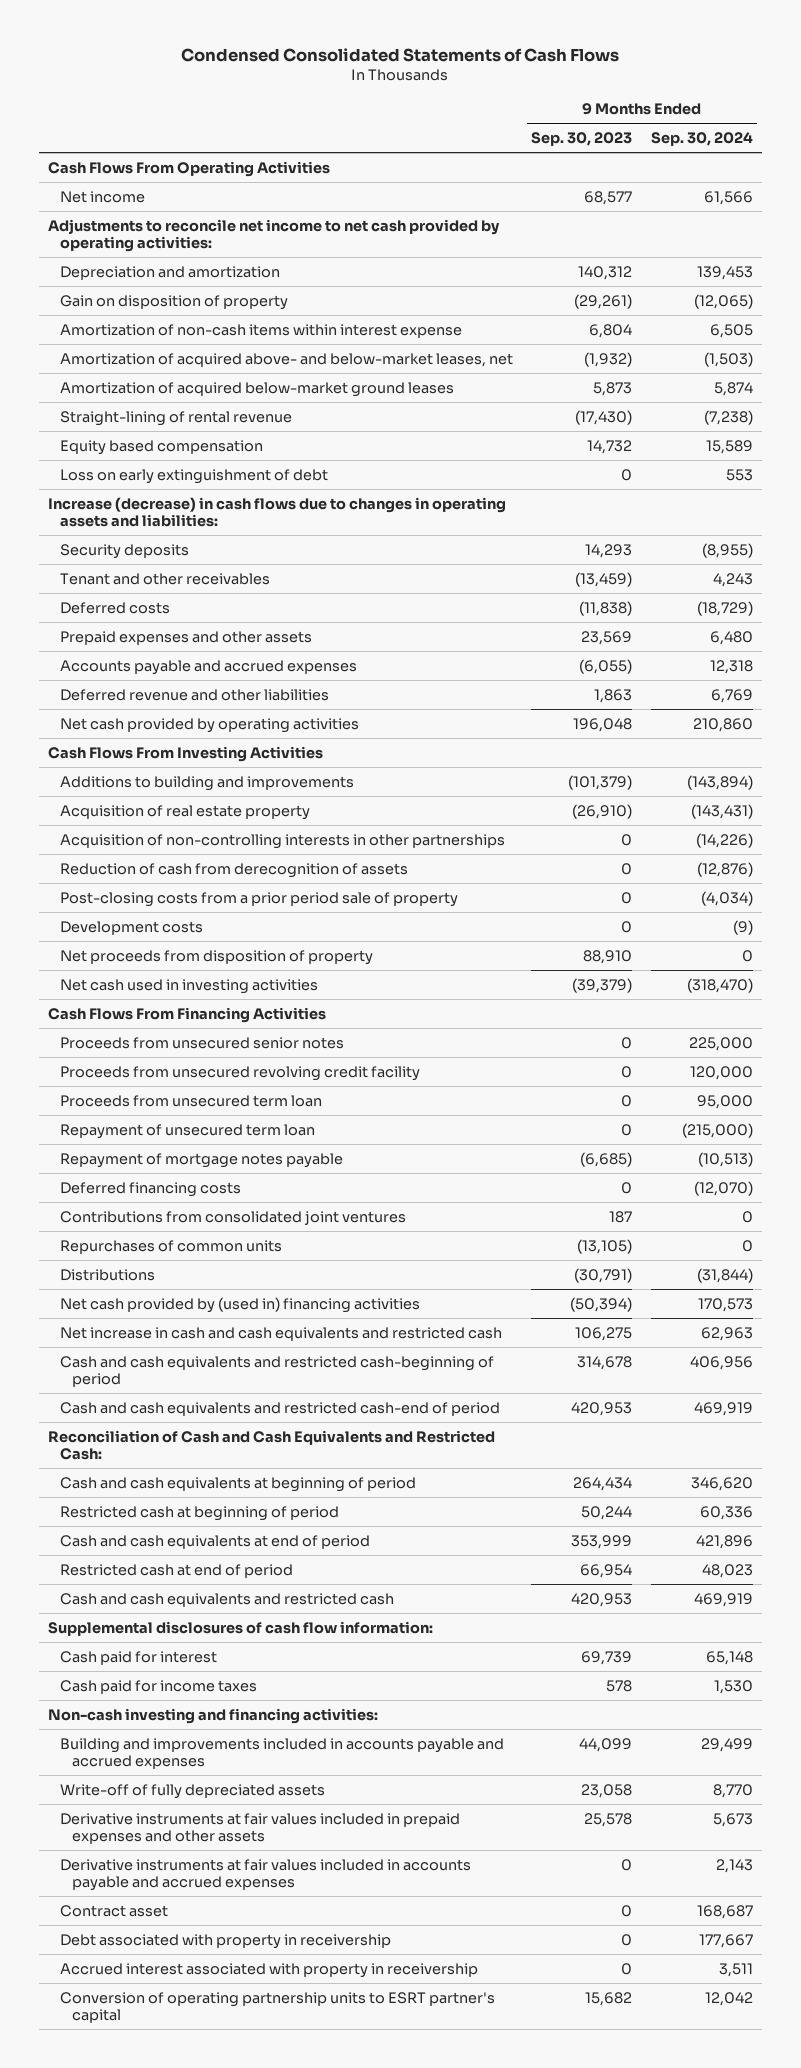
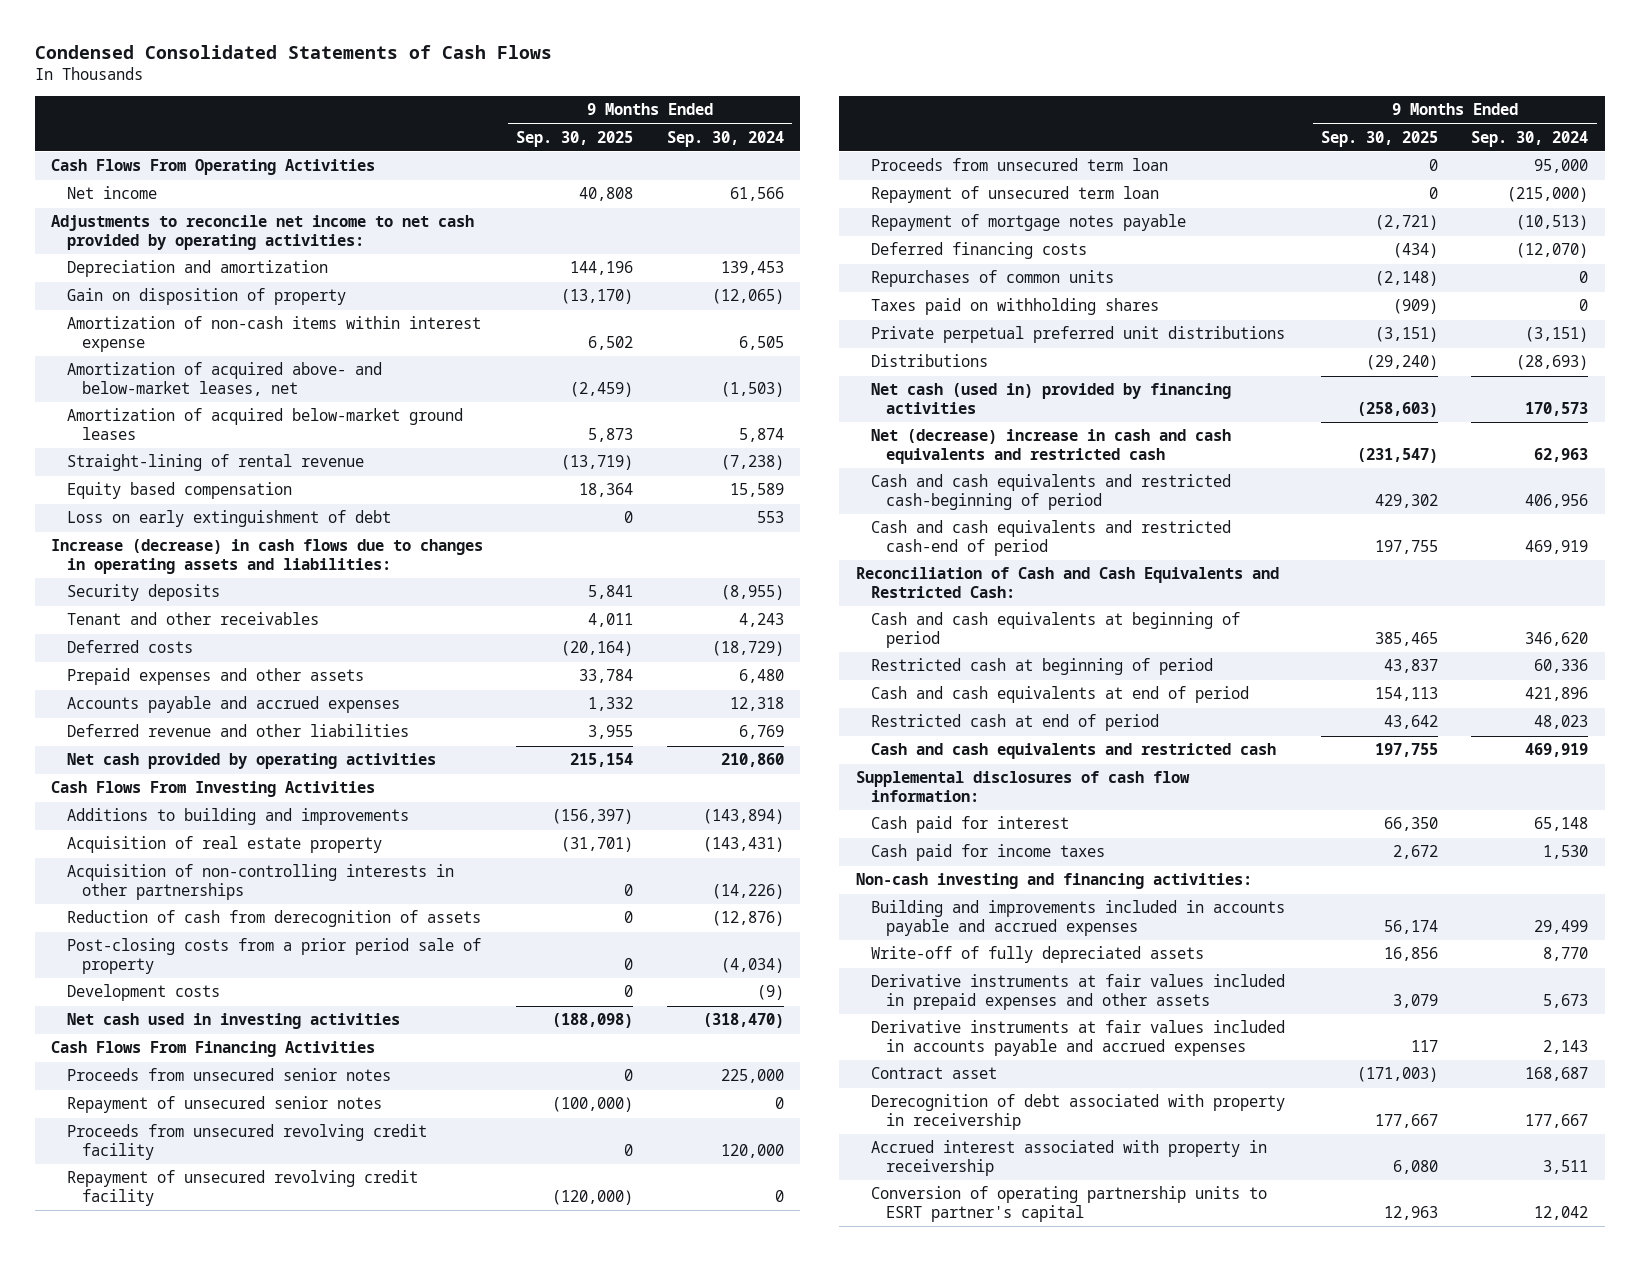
[531,132,633,147] Sep. 30, 2023 -> none
none -> [516,130,634,147] Sep. 30, 2025
[59,949,373,965] Net proceeds from disposition of property -> none
none -> [66,1096,382,1114] Repayment of unsecured senior notes
none -> [66,1170,418,1206] Repayment of unsecured revolving credit facility
[59,1210,406,1225] Contributions from consolidated joint ventures -> none
none -> [871,298,1160,316] Taxes paid on withholding shares
none -> [871,326,1286,344] Private perpetual preferred unit distributions
[696,1267,753,1283] (31,844) -> [1516,355,1589,371] (28,693)
[59,1296,420,1313] Net cash provided by (used in) financing activities -> [871,383,1232,414] Net cash (used in) provided by financing activities
[59,1326,502,1341] Net increase in cash and cash equivalents and restricted cash -> [871,429,1232,464] Net (decrease) increase in cash and cash equivalents and restricted cash
[59,1933,391,1949] Debt associated with property in receivership -> [871,1094,1286,1130] Derecognition of debt associated with property in receivership

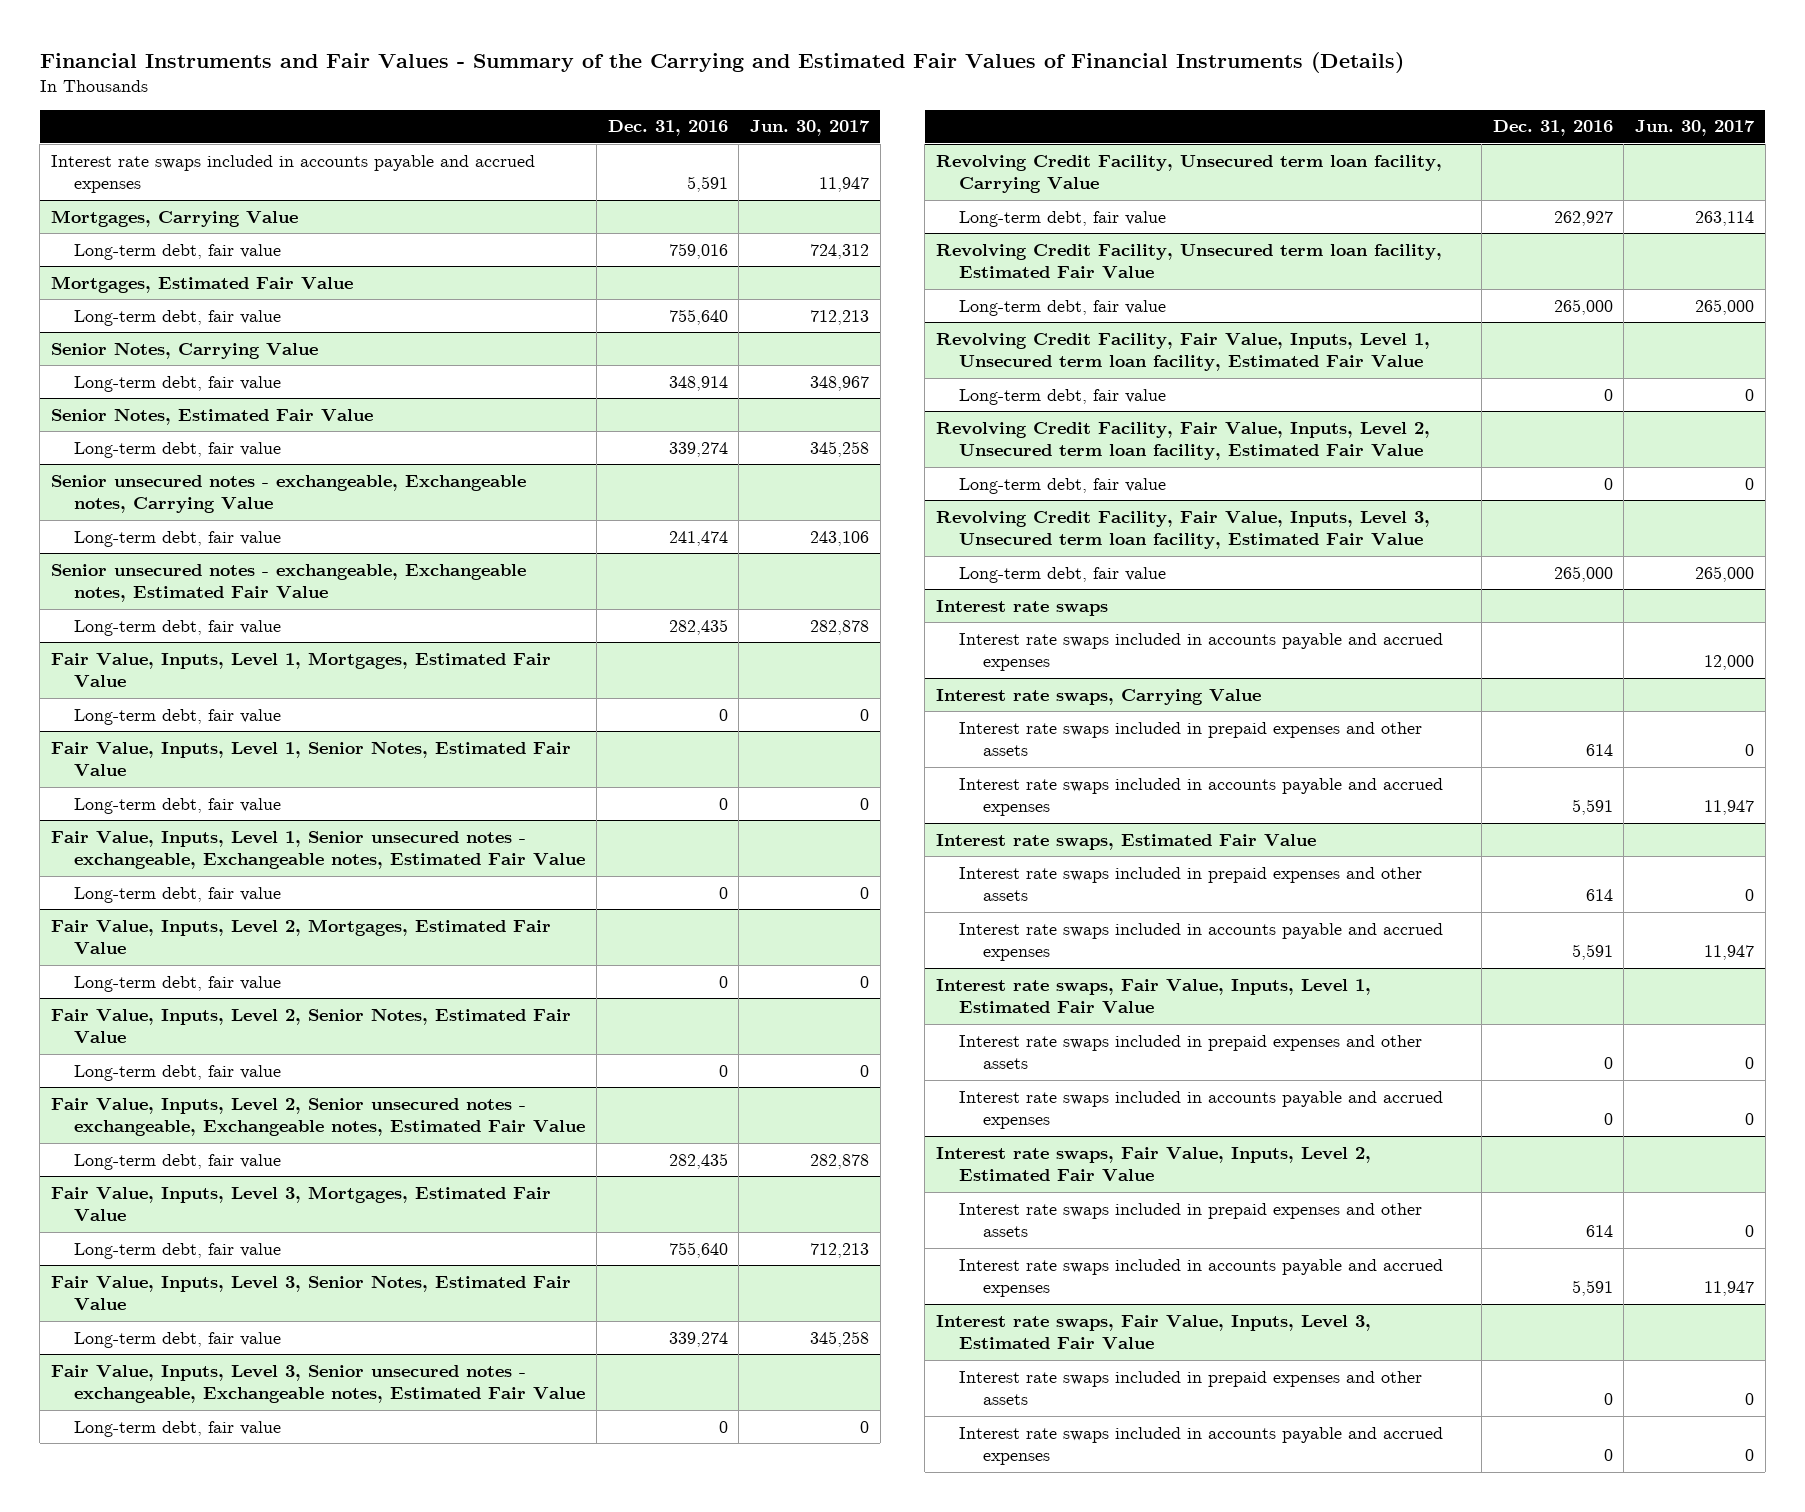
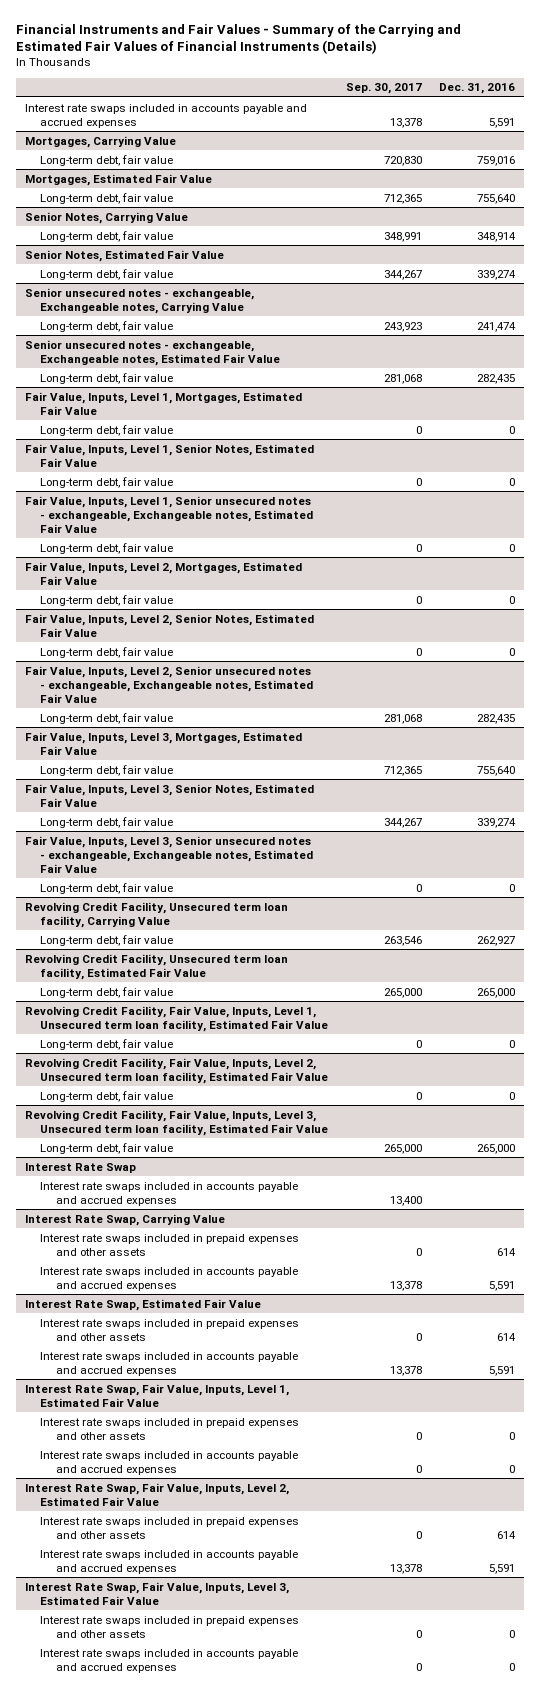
[750,120,871,137] Jun. 30, 2017 -> none
none -> [345,83,422,95] Sep. 30, 2017
[936,599,1109,616] Interest rate swaps -> [24,1162,136,1173] Interest Rate Swap
[936,688,1262,705] Interest rate swaps, Carrying Value -> [24,1213,225,1226] Interest Rate Swap, Carrying Value
[936,833,1317,850] Interest rate swaps, Estimated Fair Value -> [24,1298,261,1311] Interest Rate Swap, Estimated Fair Value
[936,978,1372,1014] Interest rate swaps, Fair Value, Inputs, Level 1, Estimated Fair Value -> [24,1383,289,1407] Interest Rate Swap, Fair Value, Inputs, Level 1, Estimated Fair Value
[936,1146,1372,1182] Interest rate swaps, Fair Value, Inputs, Level 2, Estimated Fair Value -> [24,1482,289,1506] Interest Rate Swap, Fair Value, Inputs, Level 2, Estimated Fair Value
[936,1314,1372,1350] Interest rate swaps, Fair Value, Inputs, Level 3, Estimated Fair Value -> [24,1581,289,1605] Interest Rate Swap, Fair Value, Inputs, Level 3, Estimated Fair Value

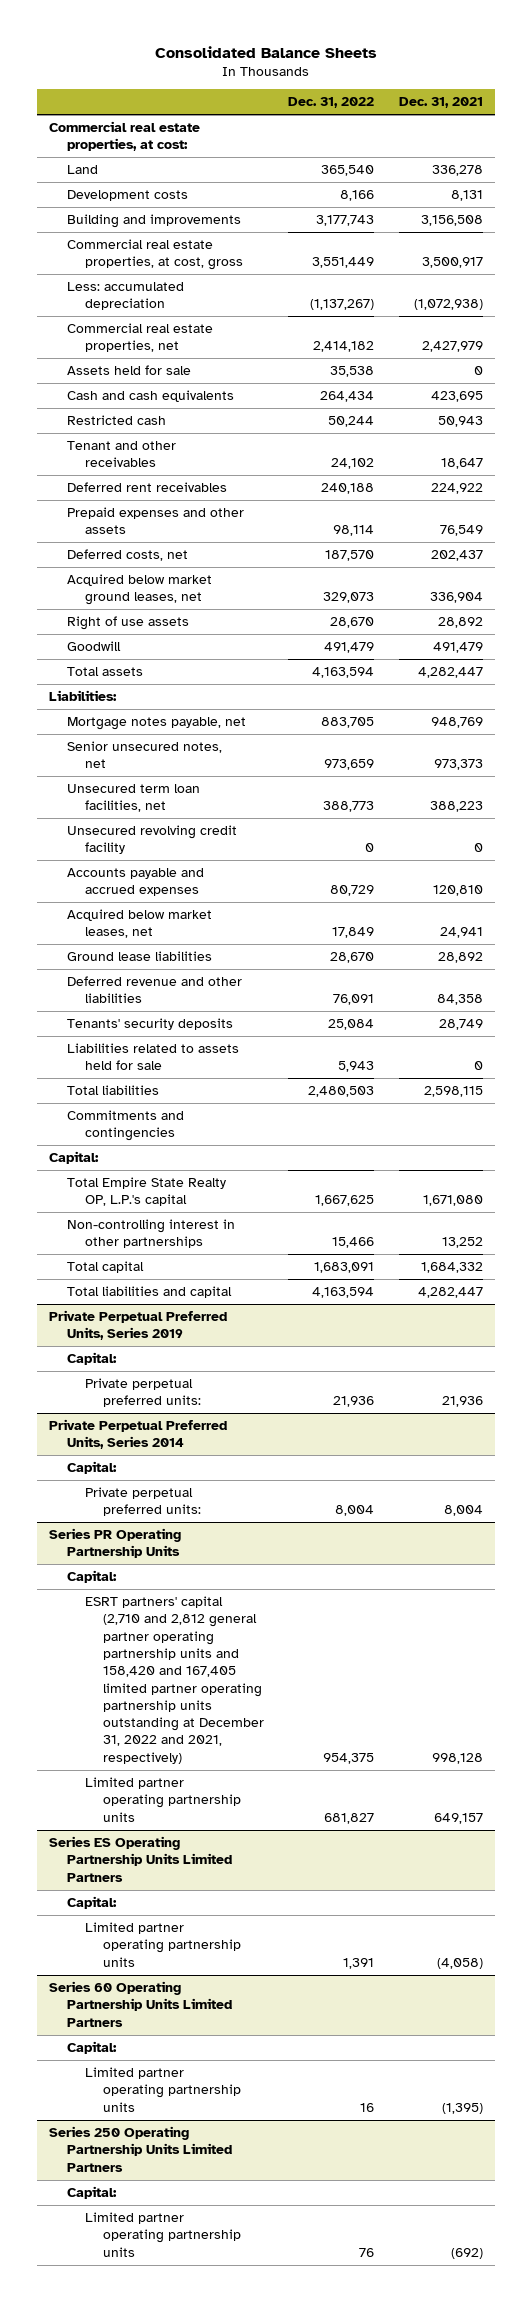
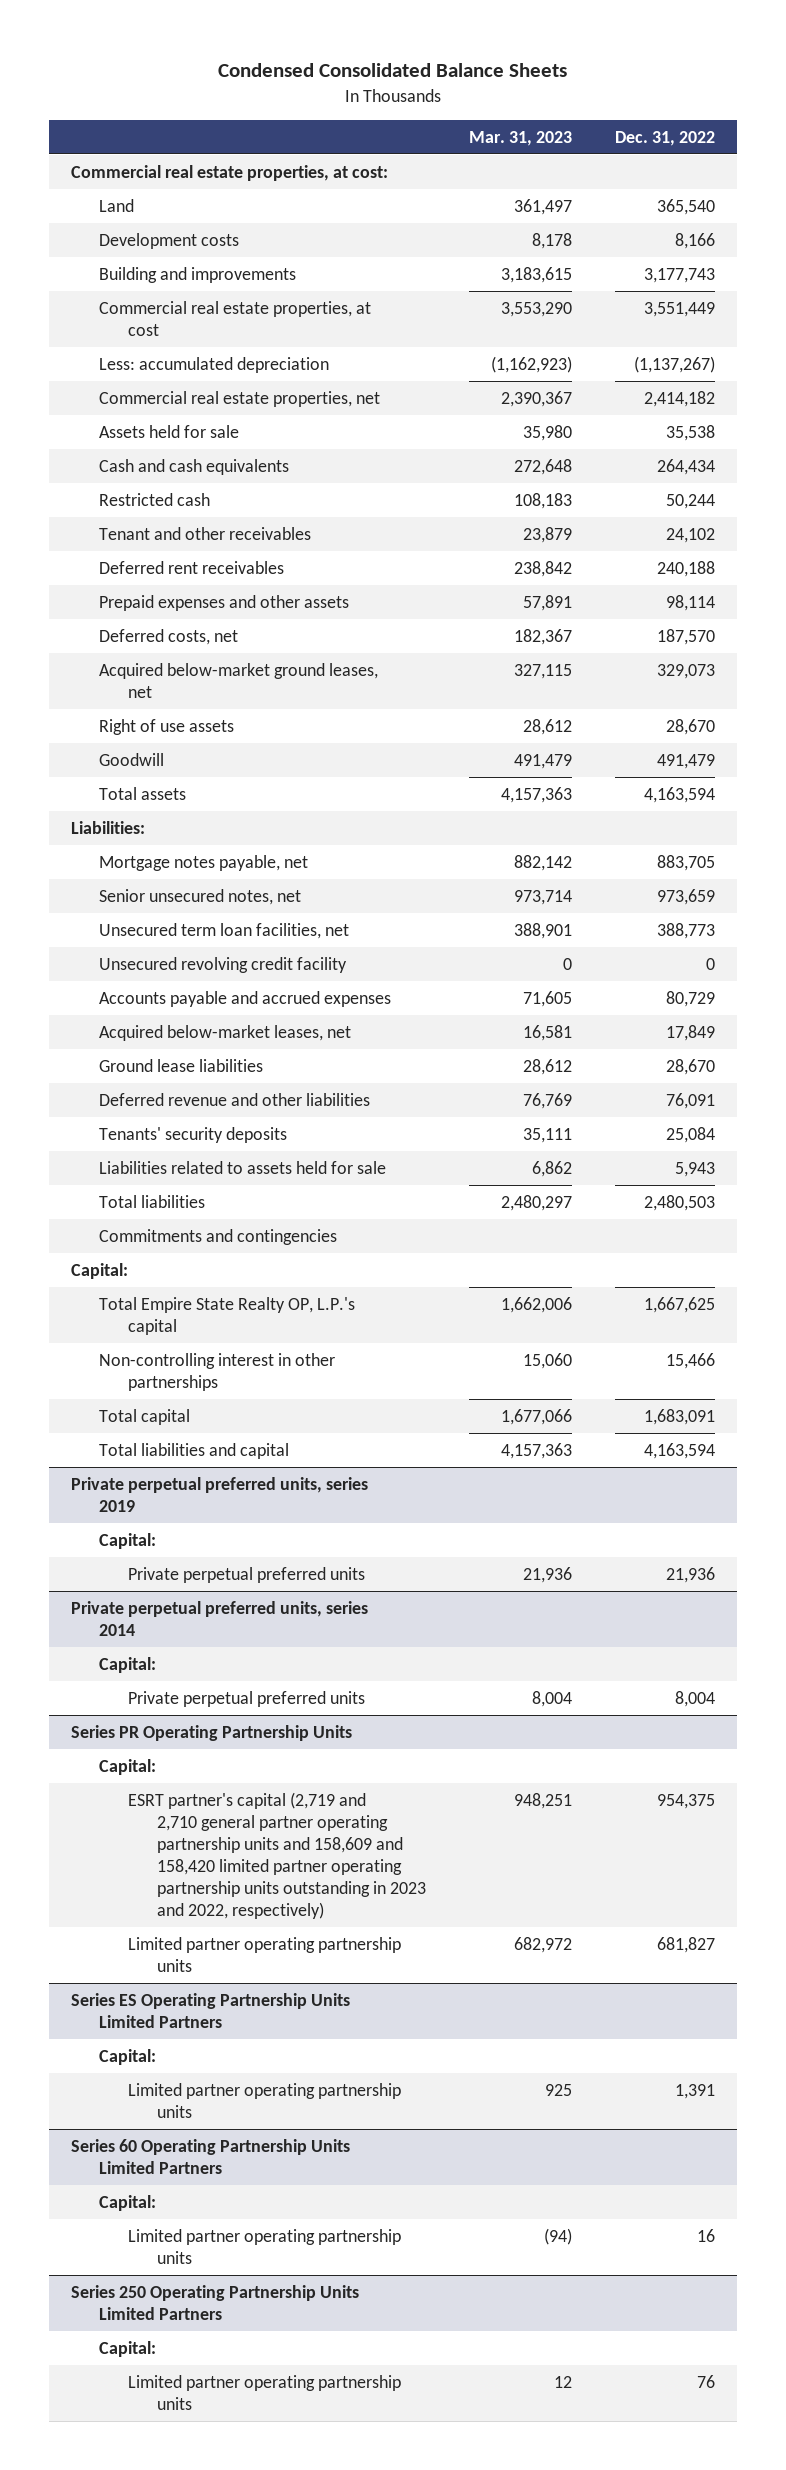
[154,45,377,58] Consolidated Balance Sheets -> [217,63,567,78] Condensed Consolidated Balance Sheets
[398,97,483,109] Dec. 31, 2021 -> none
none -> [468,130,572,146] Mar. 31, 2023
[67,239,243,271] Commercial real estate properties, at cost, gross -> [99,300,372,336] Commercial real estate properties, at cost
[67,574,213,606] Acquired below market ground leases, net -> [99,662,379,698] Acquired below-market ground leases, net
[67,909,213,939] Acquired below market leases, net -> [99,1024,352,1041] Acquired below-market leases, net
[49,1310,228,1341] Private Perpetual Preferred Units, Series 2019 -> [70,1476,368,1512] Private perpetual preferred units, series 2019
[84,1378,201,1408] Private perpetual preferred units: -> [127,1566,365,1583] Private perpetual preferred units
[49,1419,228,1450] Private Perpetual Preferred Units, Series 2014 -> [70,1600,368,1636] Private perpetual preferred units, series 2014
[84,1487,201,1517] Private perpetual preferred units: -> [127,1690,365,1707] Private perpetual preferred units
[84,1596,264,1764] ESRT partners' capital (2,710 and 2,812 general partner operating partnership units and 158,420 and 167,405 limited partner operating partnership units outstanding at December 31, 2022 and 2021, respectively) -> [127,1791,426,1919] ESRT partner's capital (2,719 and 2,710 general partner operating partnership units and 158,609 and 158,420 limited partner operating partnership units outstanding in 2023 and 2022, respectively)

